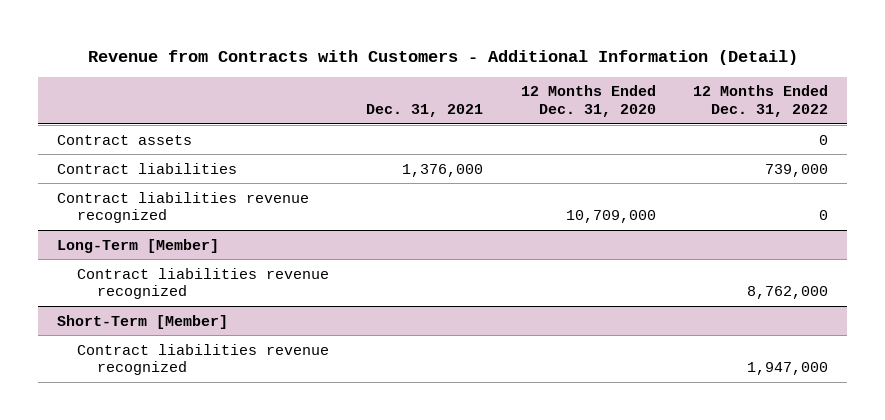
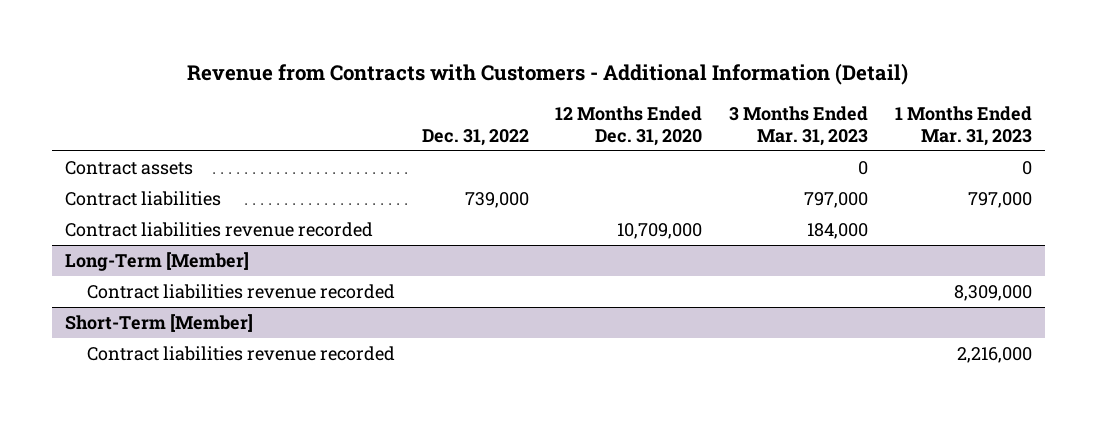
[366,104,484,118] Dec. 31, 2021 -> none
[692,85,828,118] 12 Months Ended Dec. 31, 2022 -> none
none -> [421,128,529,146] Dec. 31, 2022
none -> [728,105,868,146] 3 Months Ended Mar. 31, 2023
none -> [894,105,1032,146] 1 Months Ended Mar. 31, 2023
[57,191,310,224] Contract liabilities revenue recognized -> [64,222,373,238] Contract liabilities revenue recorded
[76,267,329,300] Contract liabilities revenue recognized -> [86,284,395,300] Contract liabilities revenue recorded
[76,343,329,376] Contract liabilities revenue recognized -> [86,346,395,362] Contract liabilities revenue recorded

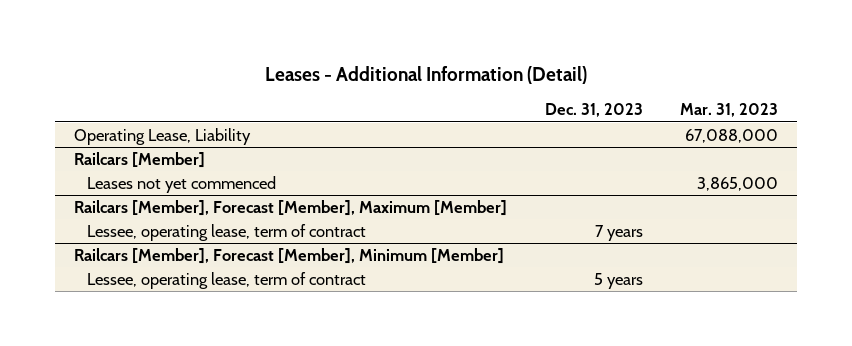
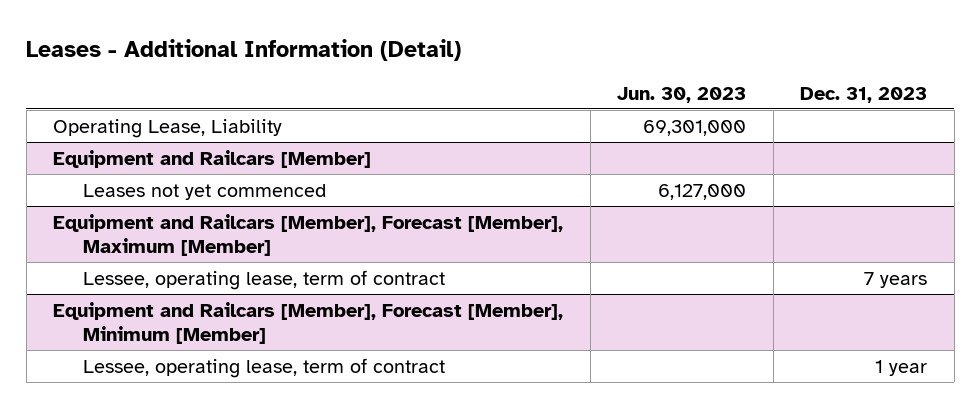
[680,103,779,118] Mar. 31, 2023 -> none
none -> [617,86,747,103] Jun. 30, 2023
[73,151,205,168] Railcars [Member] -> none
[87,175,277,193] Leases not yet commenced -> none
none -> [53,149,372,168] Equipment and Railcars [Member]
none -> [82,183,326,200] Leases not yet commenced
[73,199,507,216] Railcars [Member], Forecast [Member], Maximum [Member] -> [53,213,564,257] Equipment and Railcars [Member], Forecast [Member], Maximum [Member]
[73,247,504,264] Railcars [Member], Forecast [Member], Minimum [Member] -> [53,301,564,345] Equipment and Railcars [Member], Forecast [Member], Minimum [Member]
[593,272,643,289] 5 years -> [875,359,928,376] 1 year

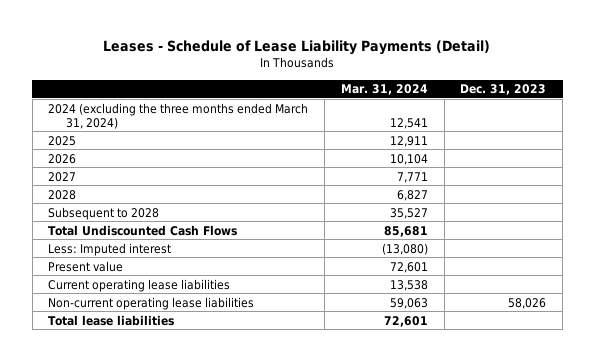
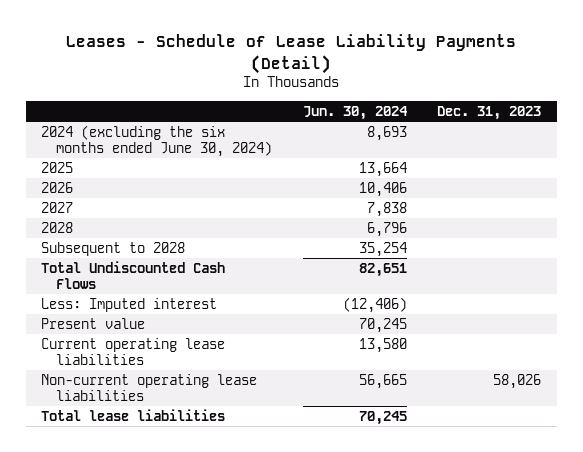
[340,84,428,96] Mar. 31, 2024 -> none
none -> [302,106,408,121] Jun. 30, 2024
[48,102,309,129] 2024 (excluding the three months ended March 31, 2024) -> [41,124,273,157] 2024 (excluding the six months ended June 30, 2024)

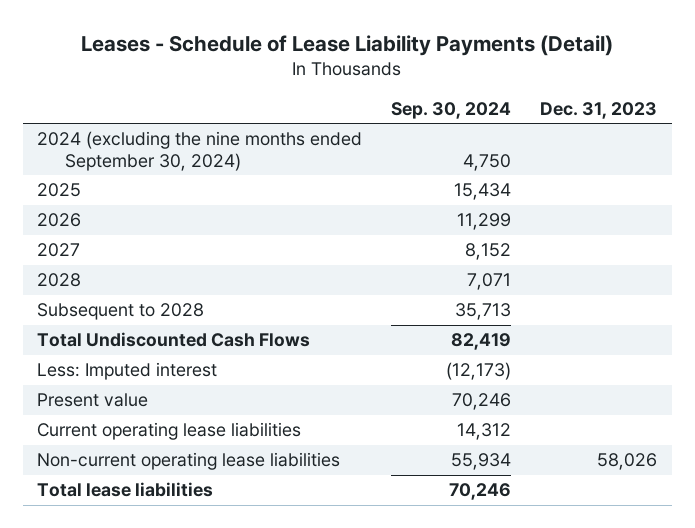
[302,106,408,121] Jun. 30, 2024 -> none
none -> [391,101,512,119] Sep. 30, 2024
[41,124,273,157] 2024 (excluding the six months ended June 30, 2024) -> [37,131,363,171] 2024 (excluding the nine months ended September 30, 2024)

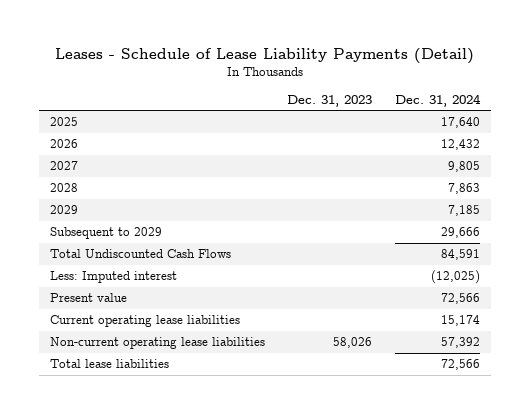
[391,101,512,119] Sep. 30, 2024 -> none
none -> [394,93,481,107] Dec. 31, 2024
[37,131,363,171] 2024 (excluding the nine months ended September 30, 2024) -> none
none -> [50,205,79,215] 2029
[37,303,205,321] Subsequent to 2028 -> [50,227,163,240] Subsequent to 2029

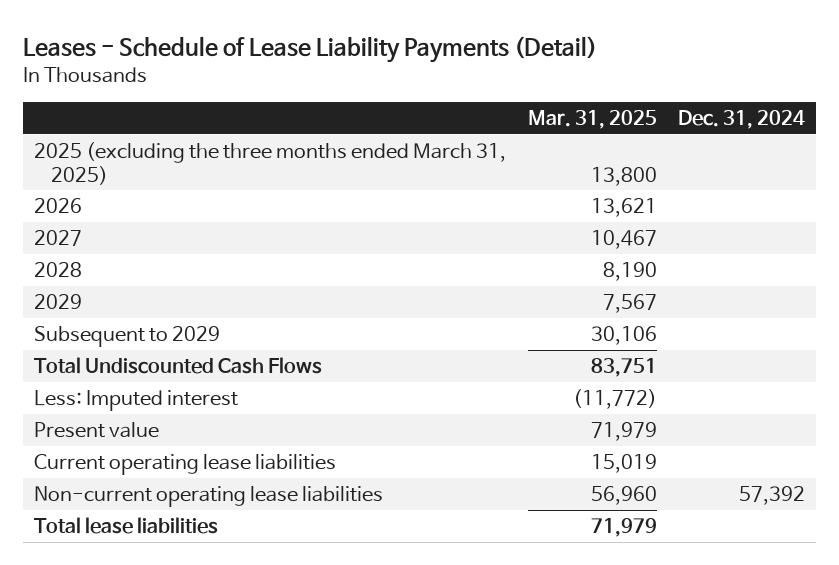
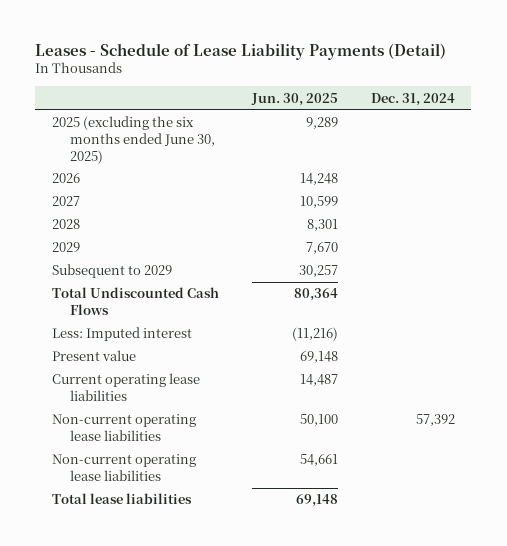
[527,110,657,130] Mar. 31, 2025 -> none
none -> [250,92,338,106] Jun. 30, 2025
[34,142,507,185] 2025 (excluding the three months ended March 31, 2025) -> [51,116,215,164] 2025 (excluding the six months ended June 30, 2025)
none -> [51,454,196,481] Non-current operating lease liabilities

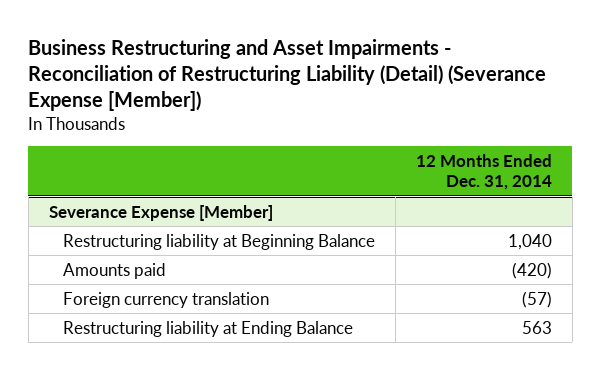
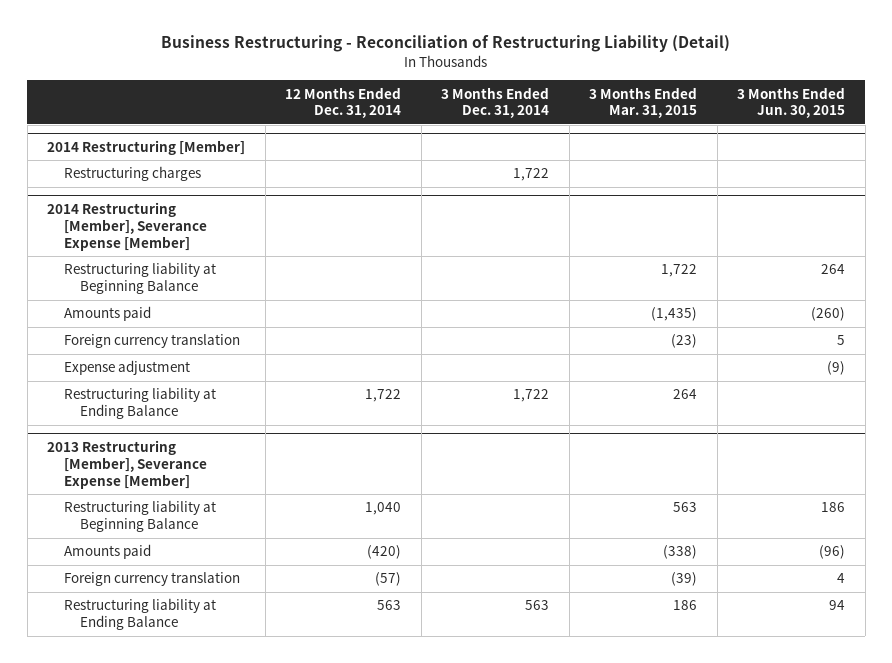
[28,38,547,111] Business Restructuring and Asset Impairments - Reconciliation of Restructuring Liability (Detail) (Severance Expense [Member]) -> [161,35,731,53] Business Restructuring - Reconciliation of Restructuring Liability (Detail)
none -> [441,86,550,119] 3 Months Ended Dec. 31, 2014
none -> [589,86,698,119] 3 Months Ended Mar. 31, 2015
none -> [737,86,846,119] 3 Months Ended Jun. 30, 2015
none -> [47,139,246,155] 2014 Restructuring [Member]
none -> [63,166,201,182] Restructuring charges
none -> [47,201,207,251] 2014 Restructuring [Member], Severance Expense [Member]
none -> [63,262,216,295] Restructuring liability at Beginning Balance
none -> [63,306,151,322] Amounts paid
none -> [63,334,240,349] Foreign currency translation
none -> [63,360,190,376] Expense adjustment
none -> [63,387,216,420] Restructuring liability at Ending Balance
[48,204,273,221] Severance Expense [Member] -> [47,439,207,489] 2013 Restructuring [Member], Severance Expense [Member]

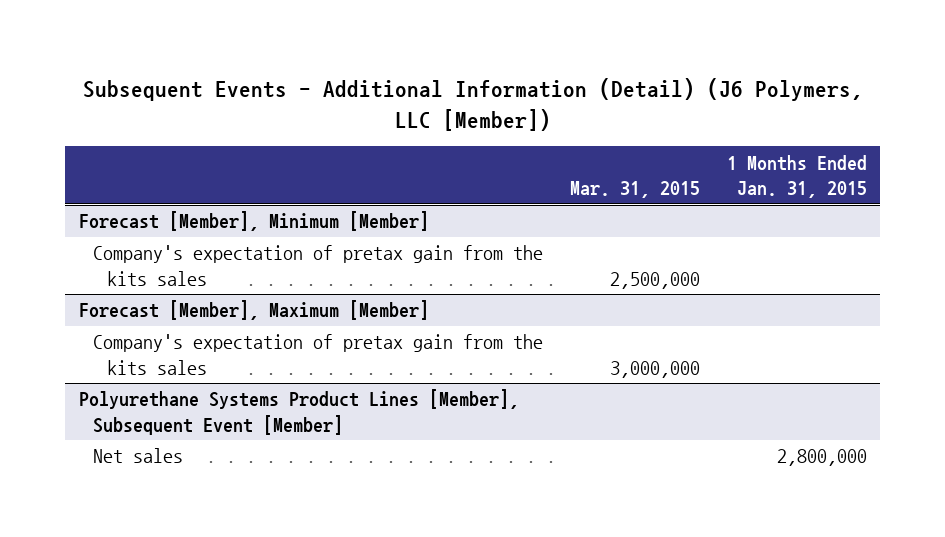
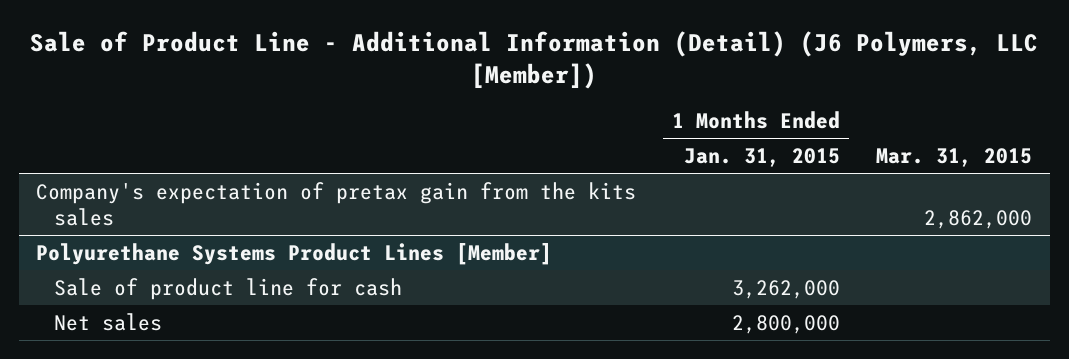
[82,77,863,131] Subsequent Events - Additional Information (Detail) (J6 Polymers, LLC [Member]) -> [30,30,1039,89] Sale of Product Line - Additional Information (Detail) (J6 Polymers, LLC [Member])
[78,211,429,232] Forecast [Member], Minimum [Member] -> none
[92,245,543,286] Company's expectation of pretax gain from the kits sales -> none
[78,300,429,321] Forecast [Member], Maximum [Member] -> none
[92,334,543,375] Company's expectation of pretax gain from the kits sales -> none
none -> [36,181,637,227] Company's expectation of pretax gain from the kits sales
[78,389,519,435] Polyurethane Systems Product Lines [Member], Subsequent Event [Member] -> [36,242,553,265] Polyurethane Systems Product Lines [Member]
none -> [54,277,403,300] Sale of product line for cash

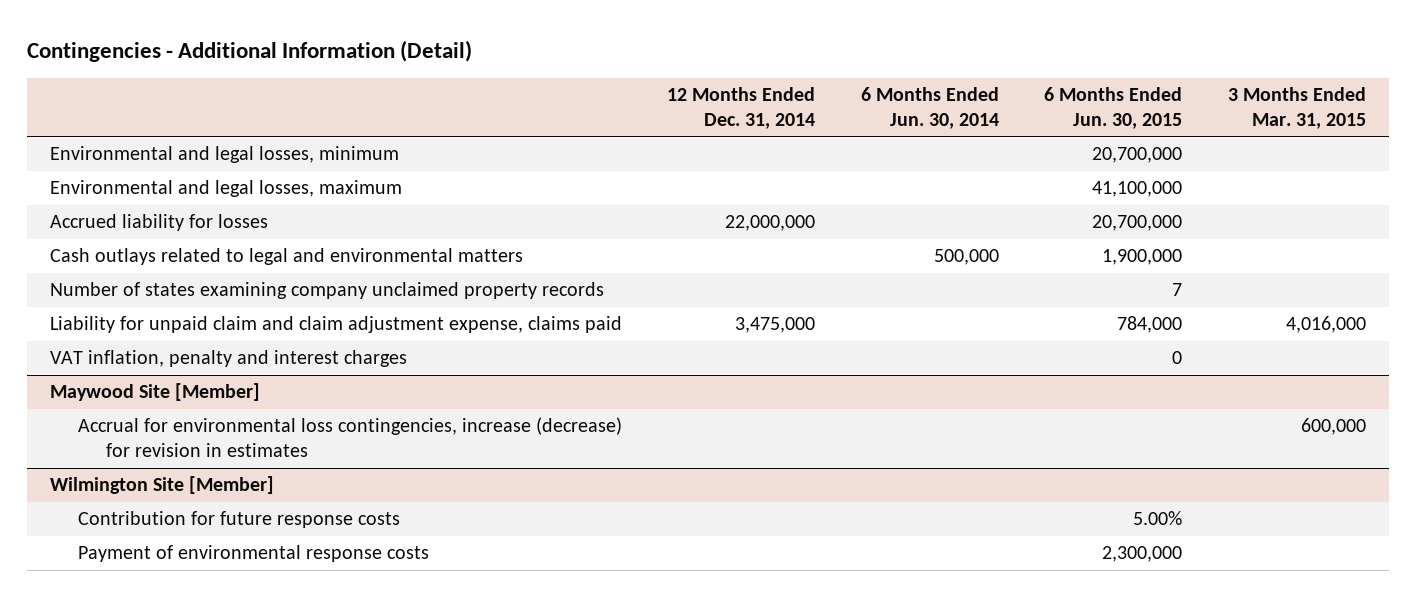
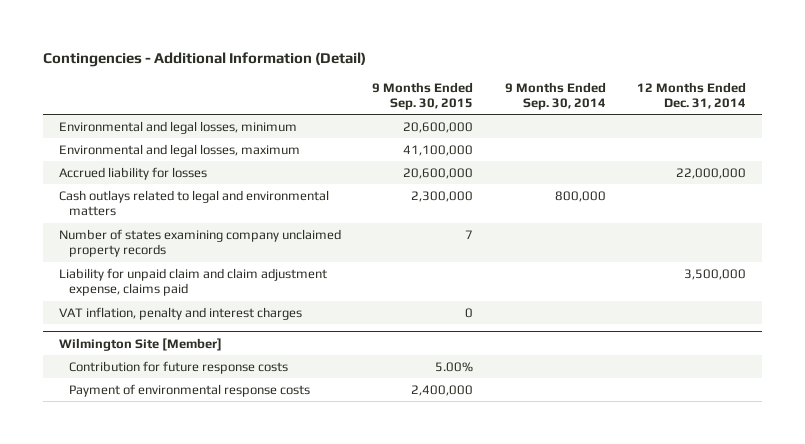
[860,87,999,130] 6 Months Ended Jun. 30, 2014 -> none
[1044,87,1183,130] 6 Months Ended Jun. 30, 2015 -> none
[1228,87,1367,130] 3 Months Ended Mar. 31, 2015 -> none
none -> [372,81,474,110] 9 Months Ended Sep. 30, 2015
none -> [504,81,606,110] 9 Months Ended Sep. 30, 2014
[735,317,816,334] 3,475,000 -> [684,268,747,280] 3,500,000
[49,383,260,402] Maywood Site [Member] -> none
[77,417,622,458] Accrual for environmental loss contingencies, increase (decrease) for revision in estimates -> none

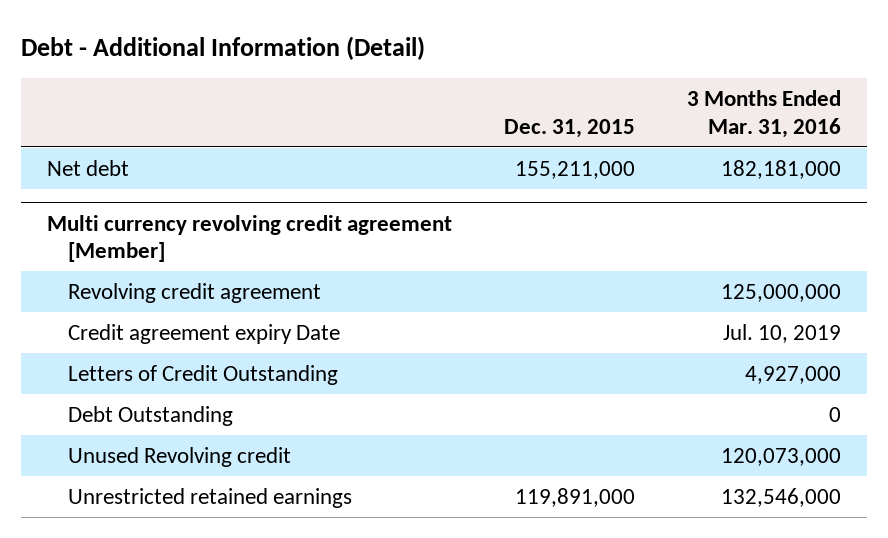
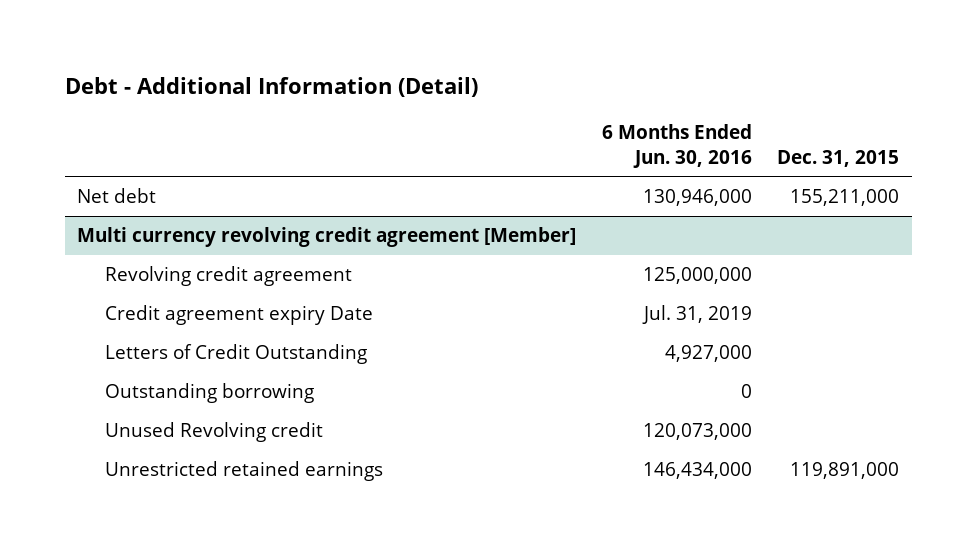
[687,90,842,138] 3 Months Ended Mar. 31, 2016 -> none
none -> [601,124,752,168] 6 Months Ended Jun. 30, 2016
[67,405,233,426] Debt Outstanding -> [105,383,315,404] Outstanding borrowing

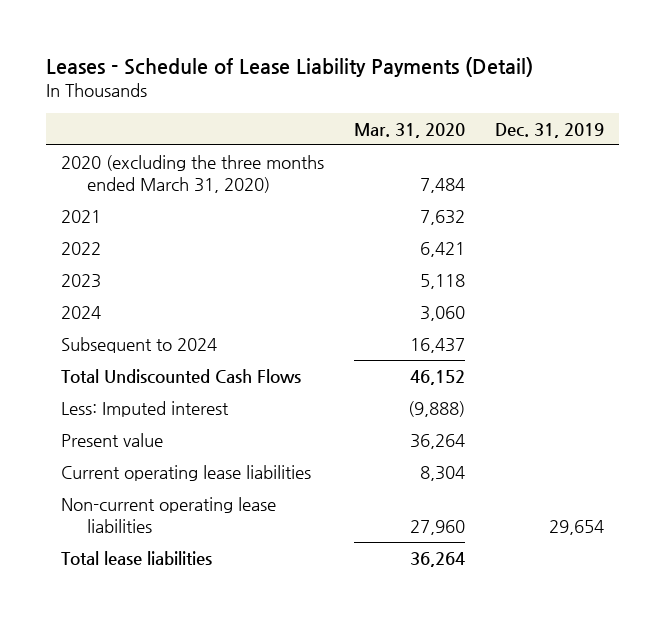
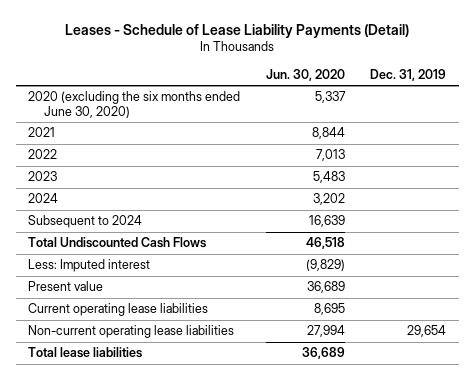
[354,122,466,138] Mar. 31, 2020 -> none
none -> [265,68,345,81] Jun. 30, 2020
[61,154,325,194] 2020 (excluding the three months ended March 31, 2020) -> [28,91,241,119] 2020 (excluding the six months ended June 30, 2020)

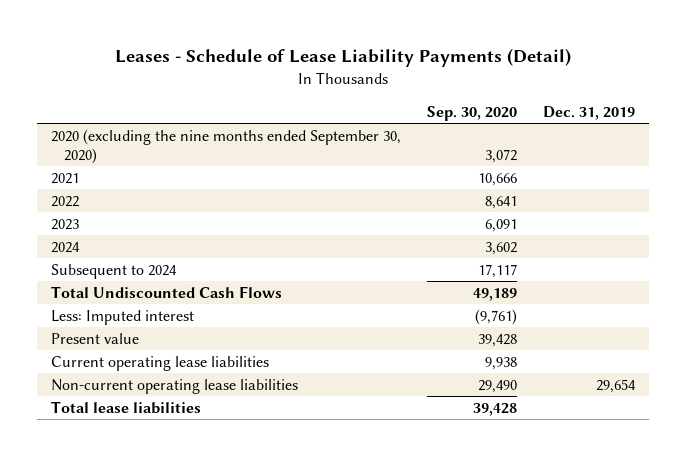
[265,68,345,81] Jun. 30, 2020 -> none
none -> [427,105,518,121] Sep. 30, 2020
[28,91,241,119] 2020 (excluding the six months ended June 30, 2020) -> [50,128,401,164] 2020 (excluding the nine months ended September 30, 2020)

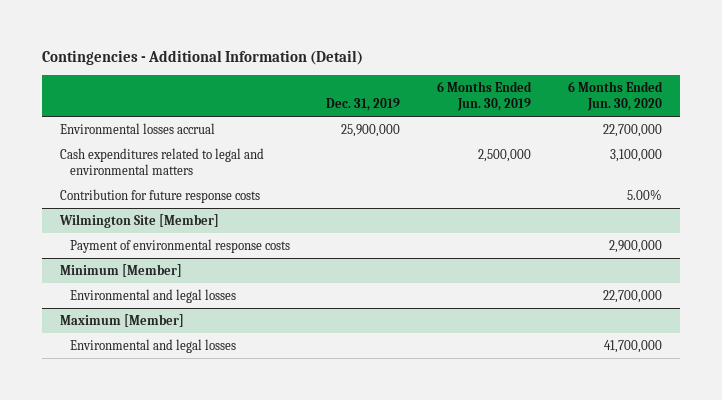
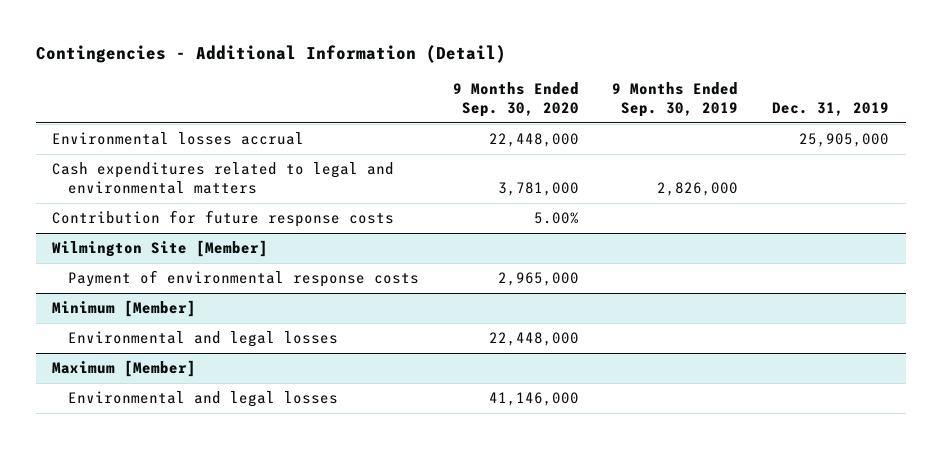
[437,80,533,112] 6 Months Ended Jun. 30, 2019 -> none
[567,80,663,112] 6 Months Ended Jun. 30, 2020 -> none
none -> [452,81,579,117] 9 Months Ended Sep. 30, 2020
none -> [612,81,739,117] 9 Months Ended Sep. 30, 2019
[341,123,401,137] 25,900,000 -> [798,133,889,148] 25,905,000

